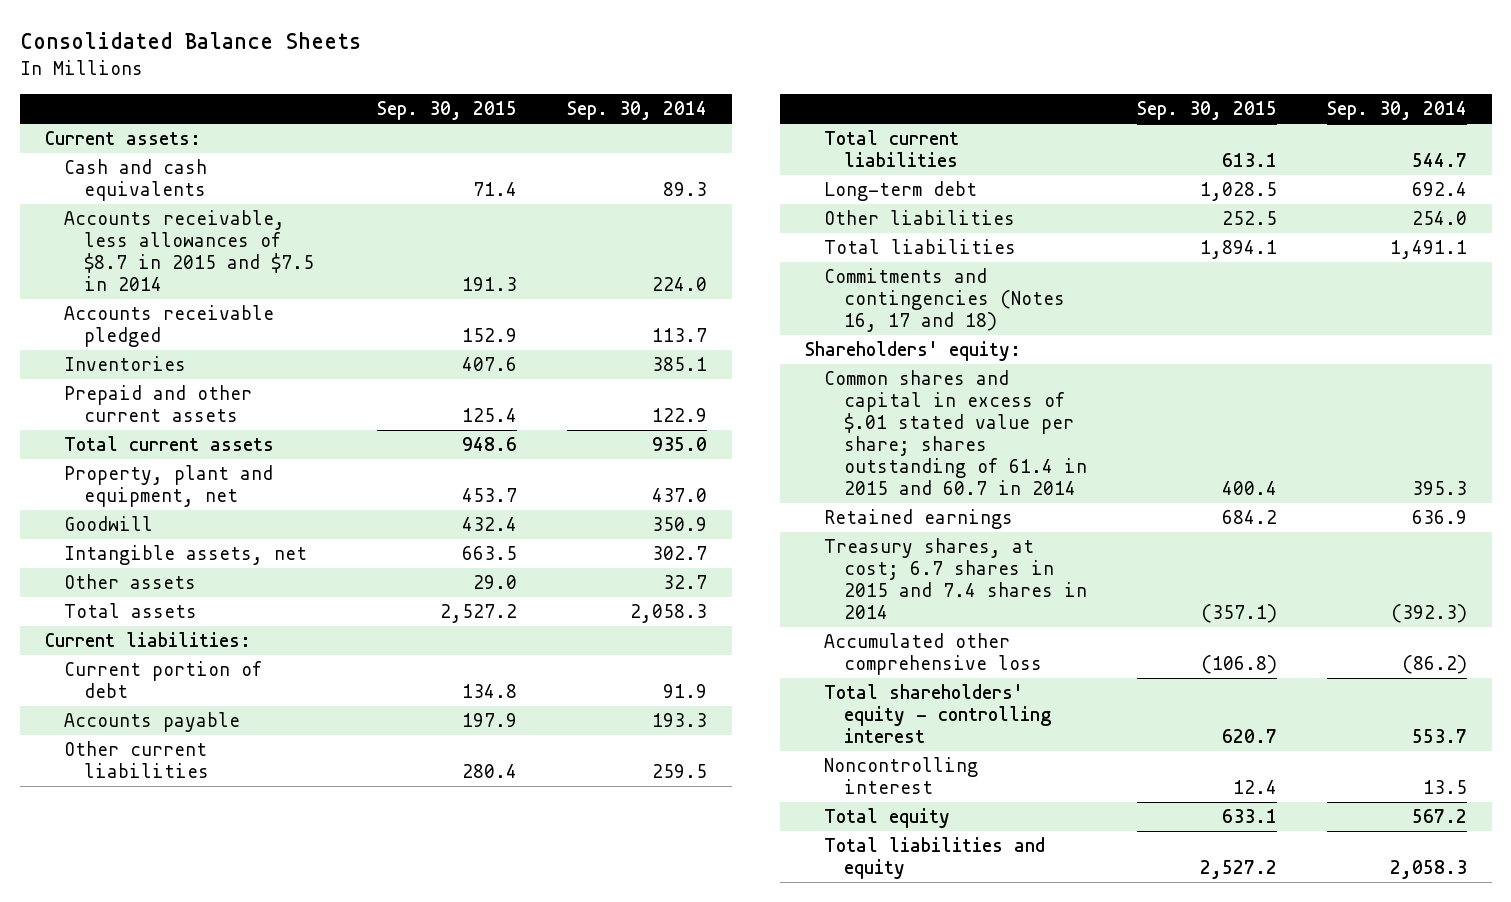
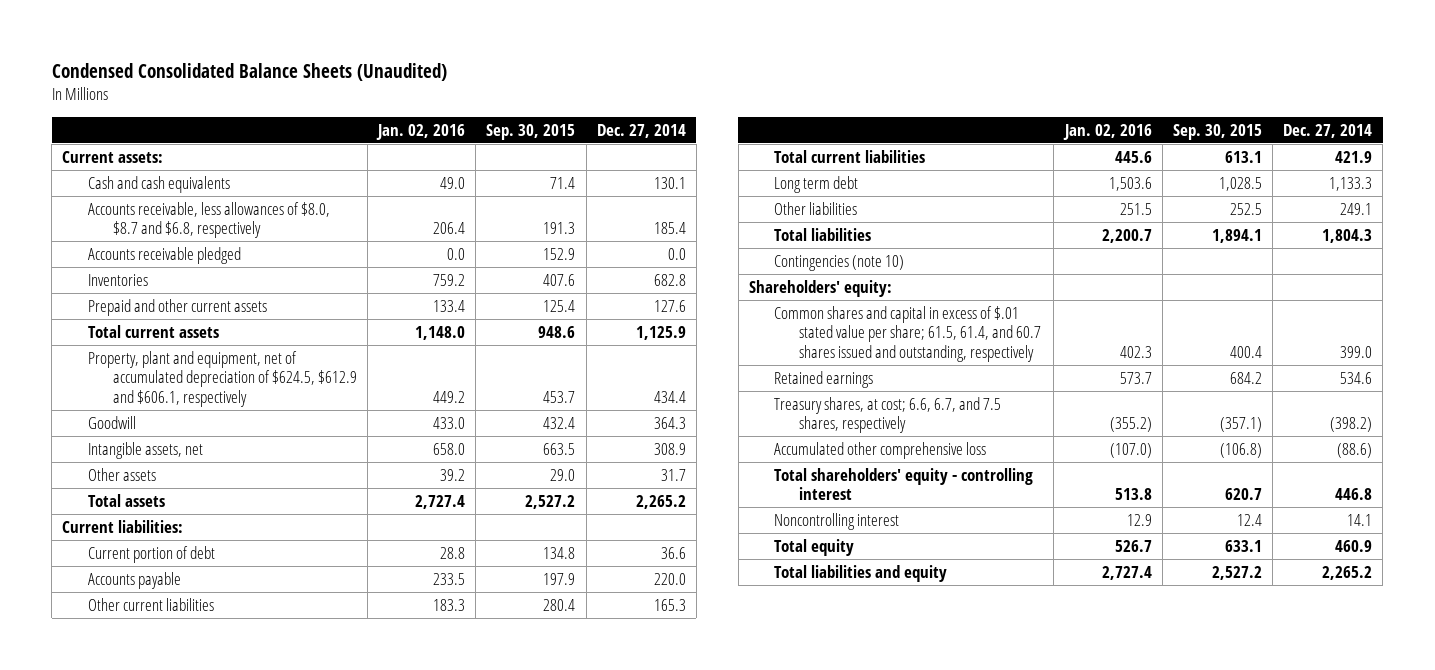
[19,32,361,50] Consolidated Balance Sheets -> [51,62,447,81] Condensed Consolidated Balance Sheets (Unaudited)
[566,101,707,121] Sep. 30, 2014 -> none
none -> [376,123,466,140] Jan. 02, 2016
none -> [596,123,686,138] Dec. 27, 2014
[64,209,314,292] Accounts receivable, less allowances of $8.7 in 2015 and $7.5 in 2014 -> [87,201,330,239] Accounts receivable, less allowances of $8.0, $8.7 and $6.8, respectively
[64,464,274,508] Property, plant and equipment, net -> [87,350,357,408] Property, plant and equipment, net of accumulated depreciation of $624.5, $612.9 and $606.1, respectively
[824,180,978,201] Long-term debt -> [774,175,859,193] Long term debt
[824,267,1065,333] Commitments and contingencies (Notes 16, 17 and 18) -> [774,254,905,271] Contingencies (note 10)
[824,369,1087,496] Common shares and capital in excess of $.01 stated value per share; shares outstanding of 61.4 in 2015 and 60.7 in 2014 -> [774,305,1042,363] Common shares and capital in excess of $.01 stated value per share; 61.5, 61.4, and 60.7 shares issued and outstanding, respectively
[824,537,1087,620] Treasury shares, at cost; 6.7 shares in 2015 and 7.4 shares in 2014 -> [774,396,1002,434] Treasury shares, at cost; 6.6, 6.7, and 7.5 shares, respectively

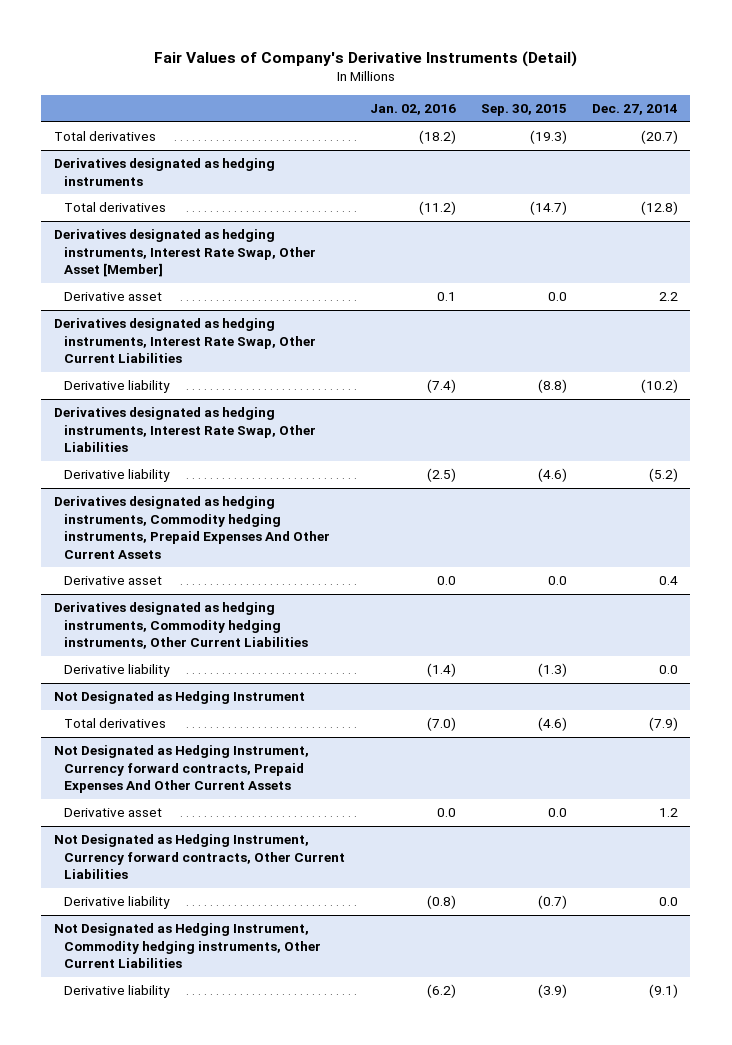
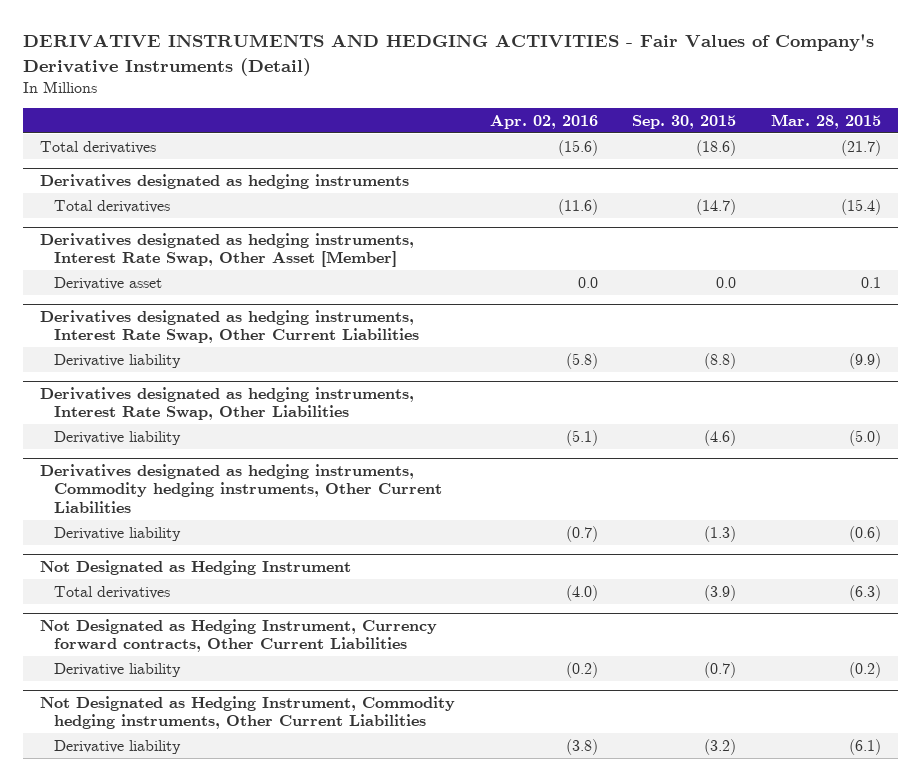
[153,50,577,67] Fair Values of Company's Derivative Instruments (Detail) -> [23,34,875,76] DERIVATIVE INSTRUMENTS AND HEDGING ACTIVITIES - Fair Values of Company's Derivative Instruments (Detail)
[369,104,456,116] Jan. 02, 2016 -> none
[591,104,678,116] Dec. 27, 2014 -> none
none -> [489,114,598,129] Apr. 02, 2016
none -> [770,113,881,129] Mar. 28, 2015
[529,130,567,145] (19.3) -> [696,139,737,156] (18.6)
[53,496,330,559] Derivatives designated as hedging instruments, Commodity hedging instruments, Prepaid Expenses And Other Current Assets -> none
[63,576,162,586] Derivative asset -> none
[53,745,309,794] Not Designated as Hedging Instrument, Currency forward contracts, Prepaid Expenses And Other Current Assets -> none
[63,808,162,818] Derivative asset -> none
[537,717,567,732] (4.6) -> [704,584,737,601] (3.9)
[537,984,567,999] (3.9) -> [704,738,737,755] (3.2)

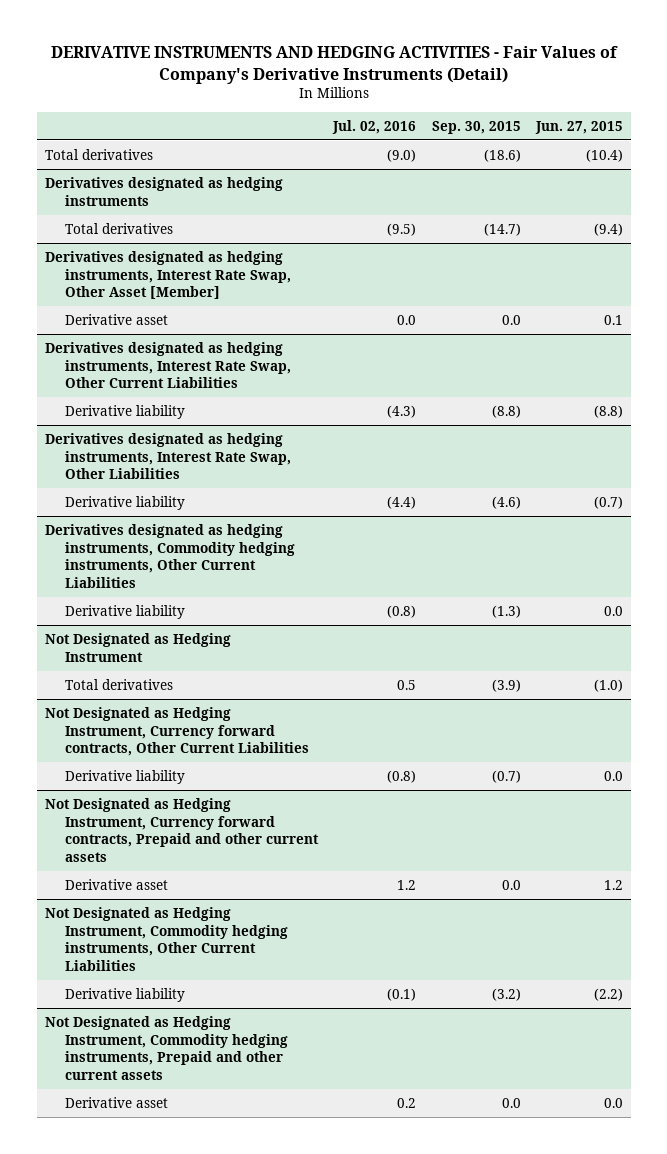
[489,114,598,129] Apr. 02, 2016 -> none
[770,113,881,129] Mar. 28, 2015 -> none
none -> [332,119,417,134] Jul. 02, 2016
none -> [534,120,623,134] Jun. 27, 2015
none -> [44,797,319,862] Not Designated as Hedging Instrument, Currency forward contracts, Prepaid and other current assets
none -> [64,878,168,890] Derivative asset
none -> [44,1015,288,1080] Not Designated as Hedging Instrument, Commodity hedging instruments, Prepaid and other current assets
none -> [64,1096,168,1108] Derivative asset

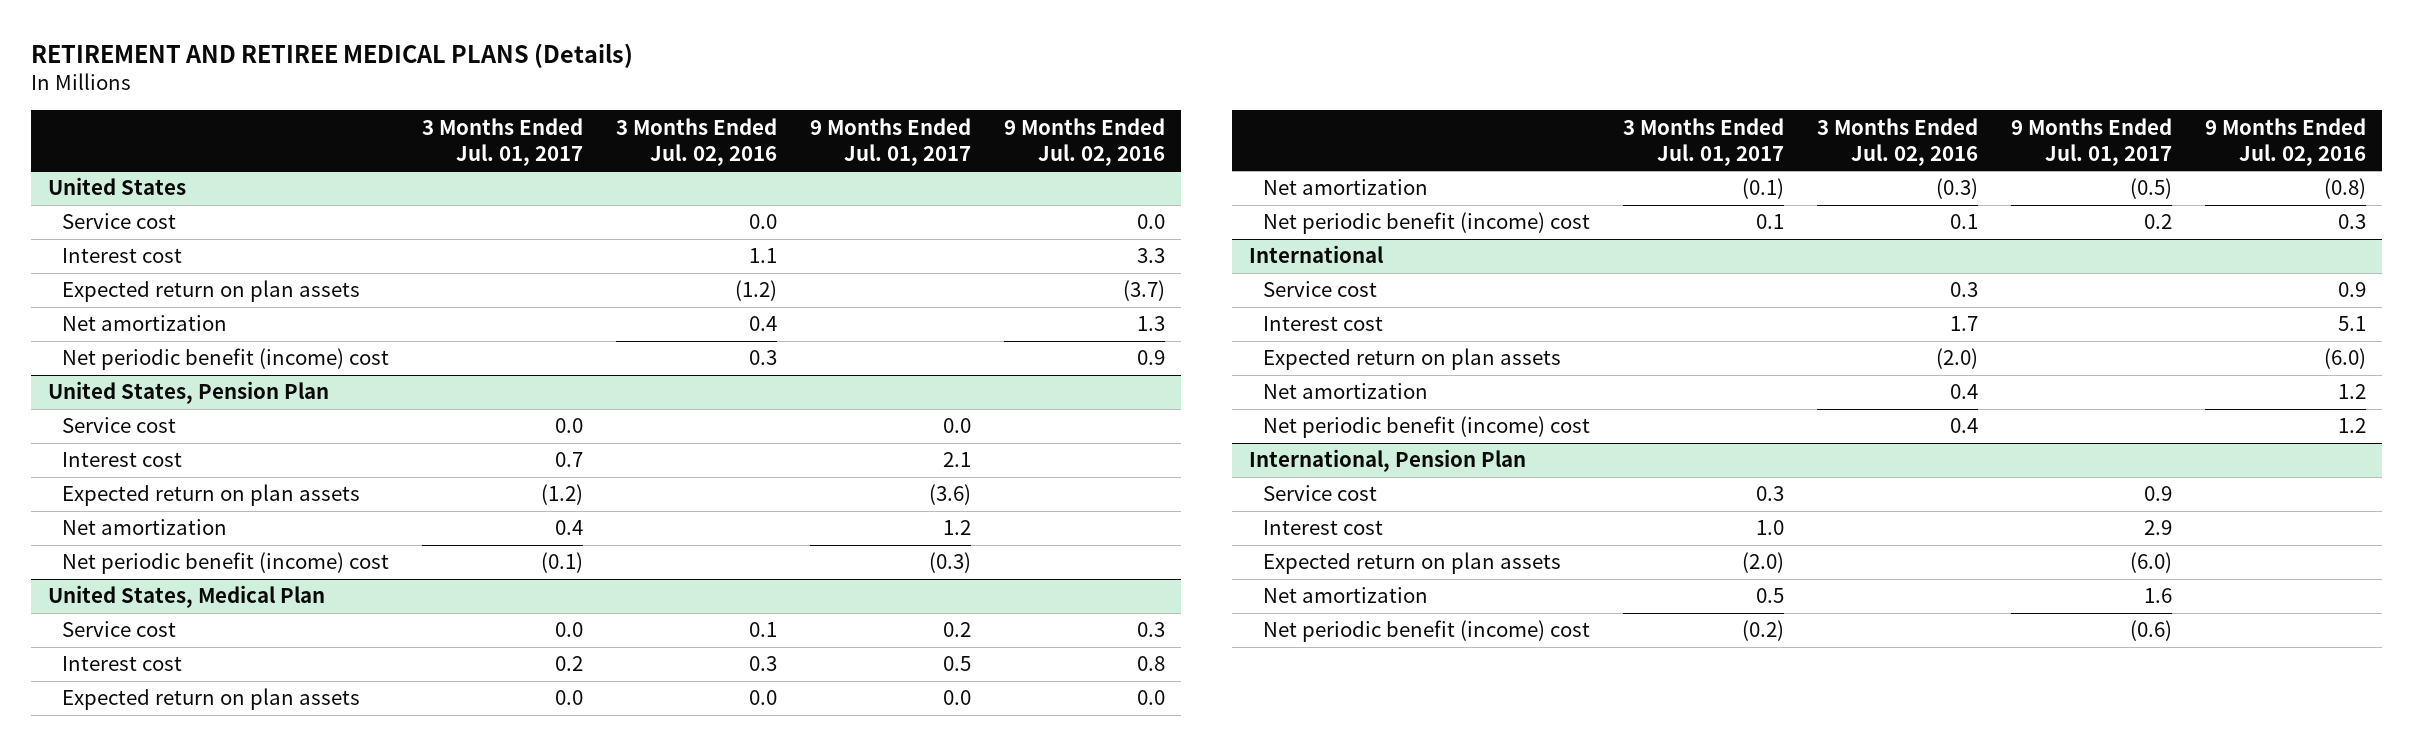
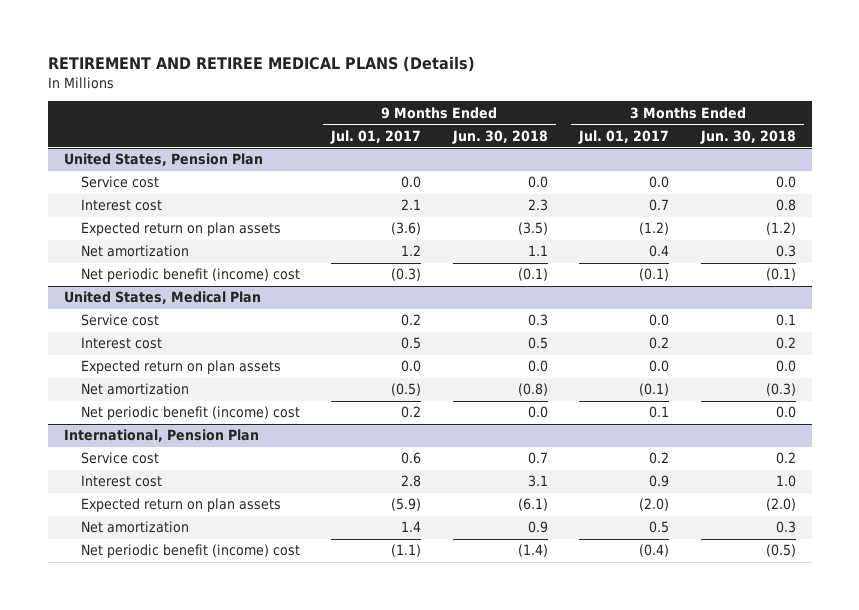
[615,117,777,166] 3 Months Ended Jul. 02, 2016 -> none
[1003,117,1165,166] 9 Months Ended Jul. 02, 2016 -> none
none -> [451,129,548,144] Jun. 30, 2018
none -> [699,129,796,144] Jun. 30, 2018
[47,177,186,196] United States -> none
[61,213,176,230] Service cost -> none
[61,248,182,264] Interest cost -> none
[61,280,360,303] Expected return on plan assets -> none
[61,315,227,332] Net amortization -> none
[61,348,389,371] Net periodic benefit (income) cost -> none
[1248,245,1383,264] International -> none
[1262,281,1377,298] Service cost -> none
[1262,316,1383,332] Interest cost -> none
[1262,348,1561,371] Expected return on plan assets -> none
[1262,383,1428,400] Net amortization -> none
[1262,416,1590,439] Net periodic benefit (income) cost -> none
[1755,486,1784,502] 0.3 -> [649,452,670,465] 0.2
[2143,486,2172,502] 0.9 -> [401,452,422,465] 0.6
[1755,520,1784,536] 1.0 -> [649,475,670,488] 0.9
[2143,520,2172,536] 2.9 -> [401,475,422,488] 2.8
[2129,552,2172,574] (6.0) -> [391,498,422,512] (5.9)
[2143,588,2172,604] 1.6 -> [401,521,422,533] 1.4
[1741,620,1784,642] (0.2) -> [639,544,670,558] (0.4)
[2129,620,2172,642] (0.6) -> [391,544,422,558] (1.1)

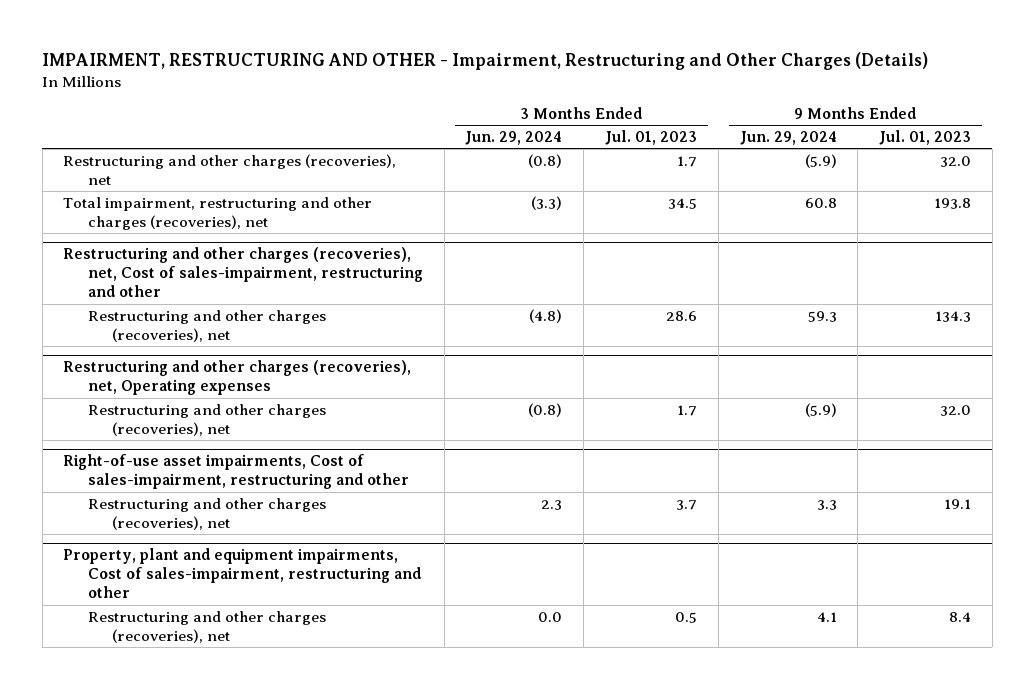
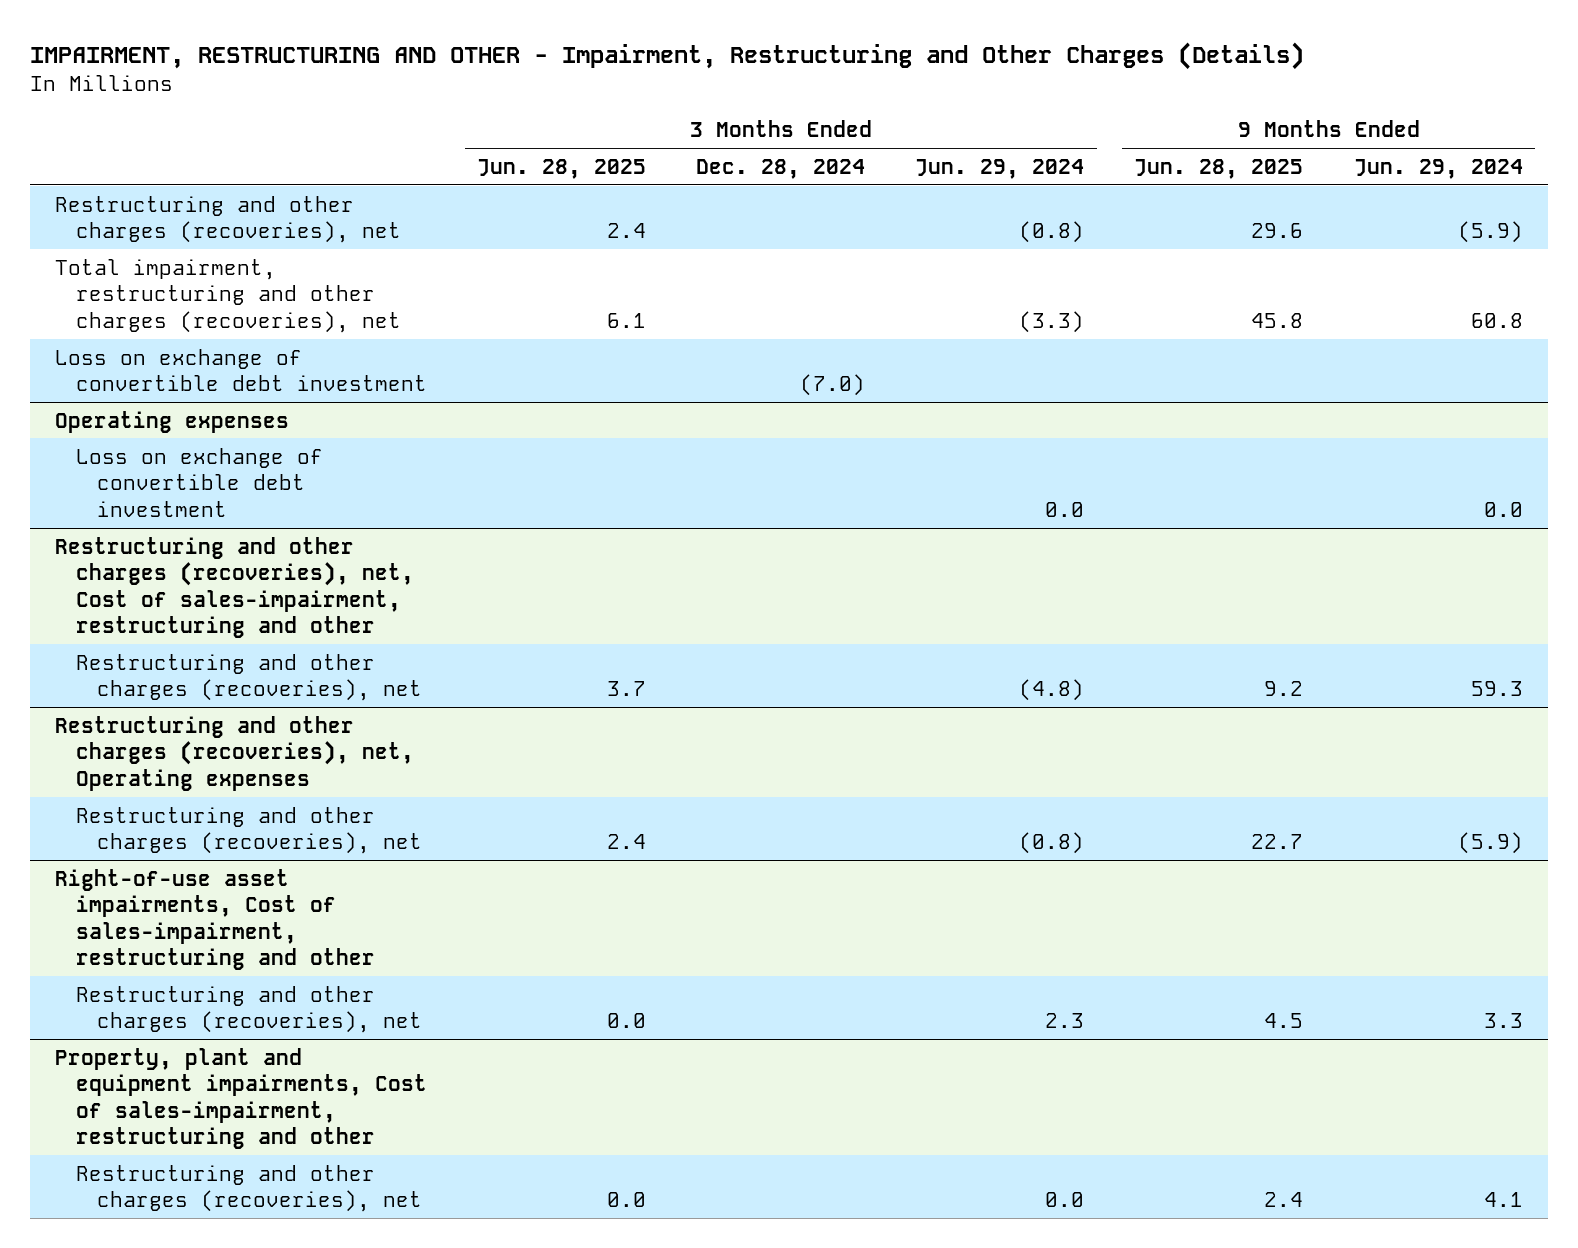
[604,129,697,145] Jul. 01, 2023 -> none
[879,129,972,145] Jul. 01, 2023 -> none
none -> [477,158,647,179] Jun. 28, 2025
none -> [696,158,866,179] Dec. 28, 2024
none -> [1134,158,1304,179] Jun. 28, 2025
none -> [55,348,428,392] Loss on exchange of convertible debt investment
none -> [55,410,290,433] Operating expenses
none -> [76,447,324,517] Loss on exchange of convertible debt investment

